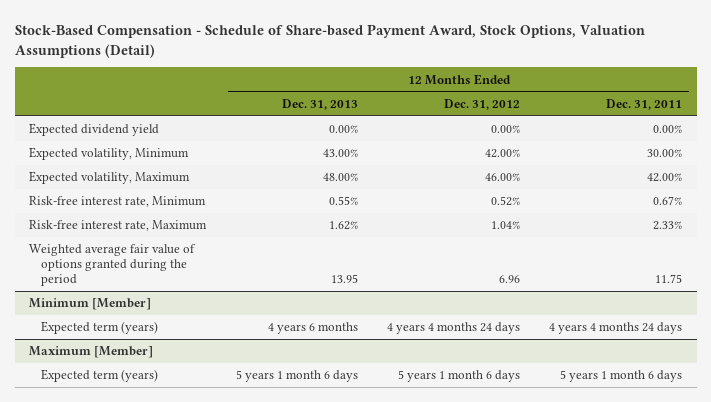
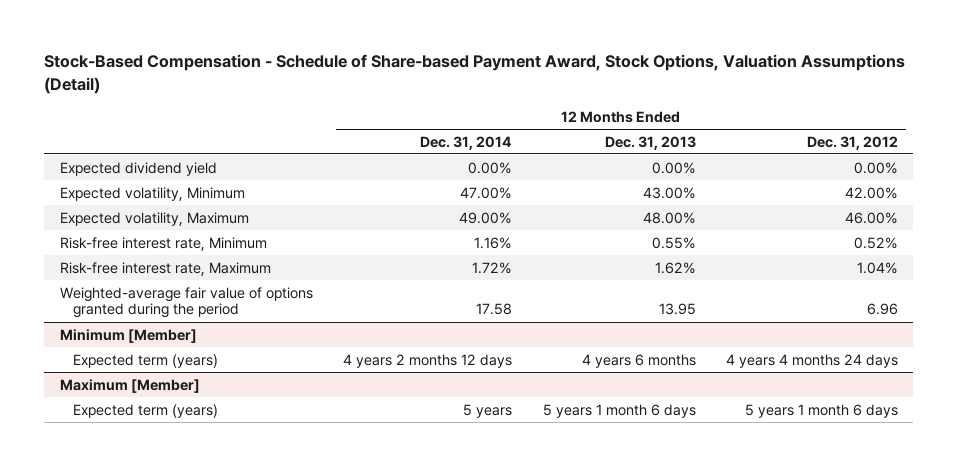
[605,98,682,110] Dec. 31, 2011 -> none
none -> [420,135,513,150] Dec. 31, 2014
[29,244,197,287] Weighted average fair value of options granted during the period -> [59,286,313,319] Weighted-average fair value of options granted during the period

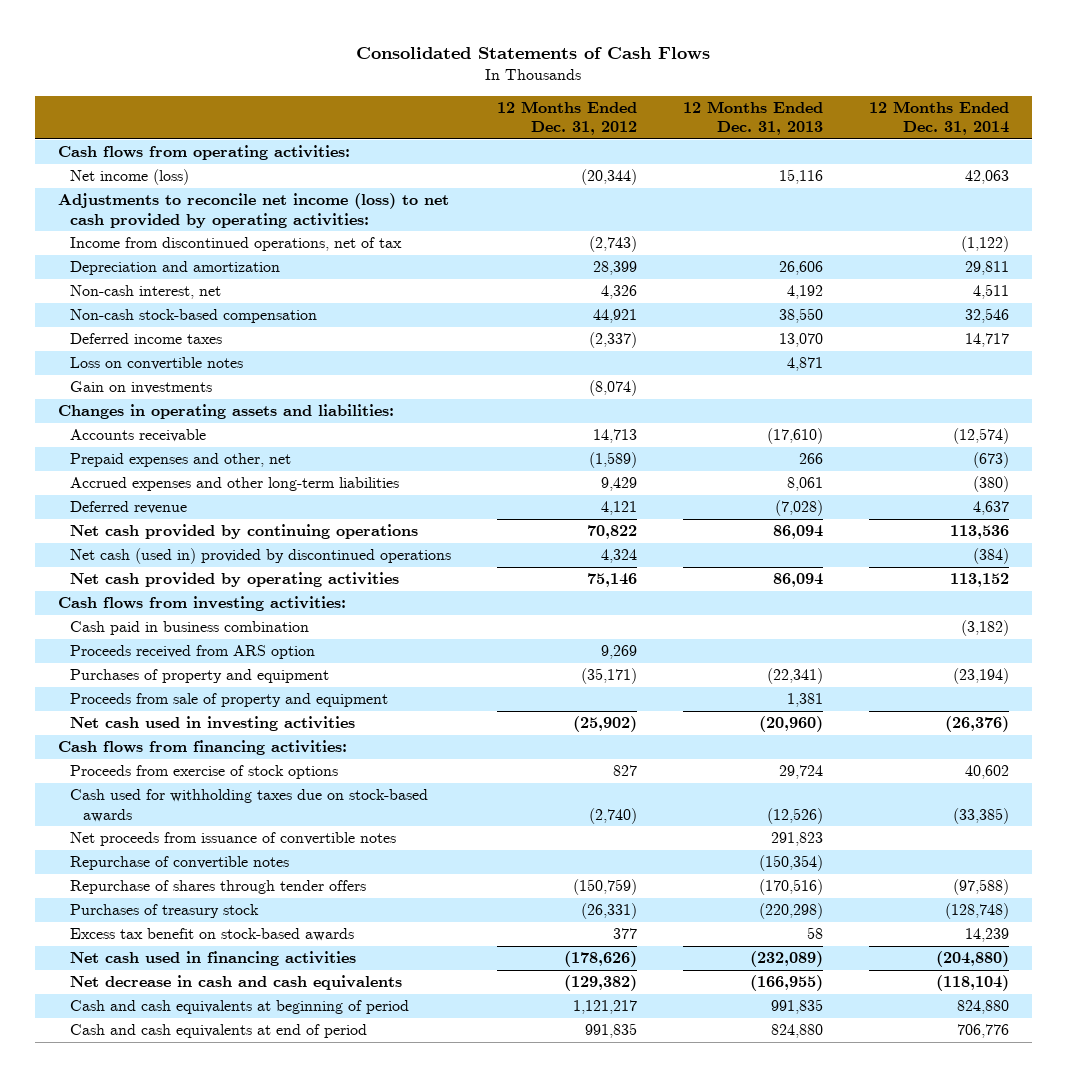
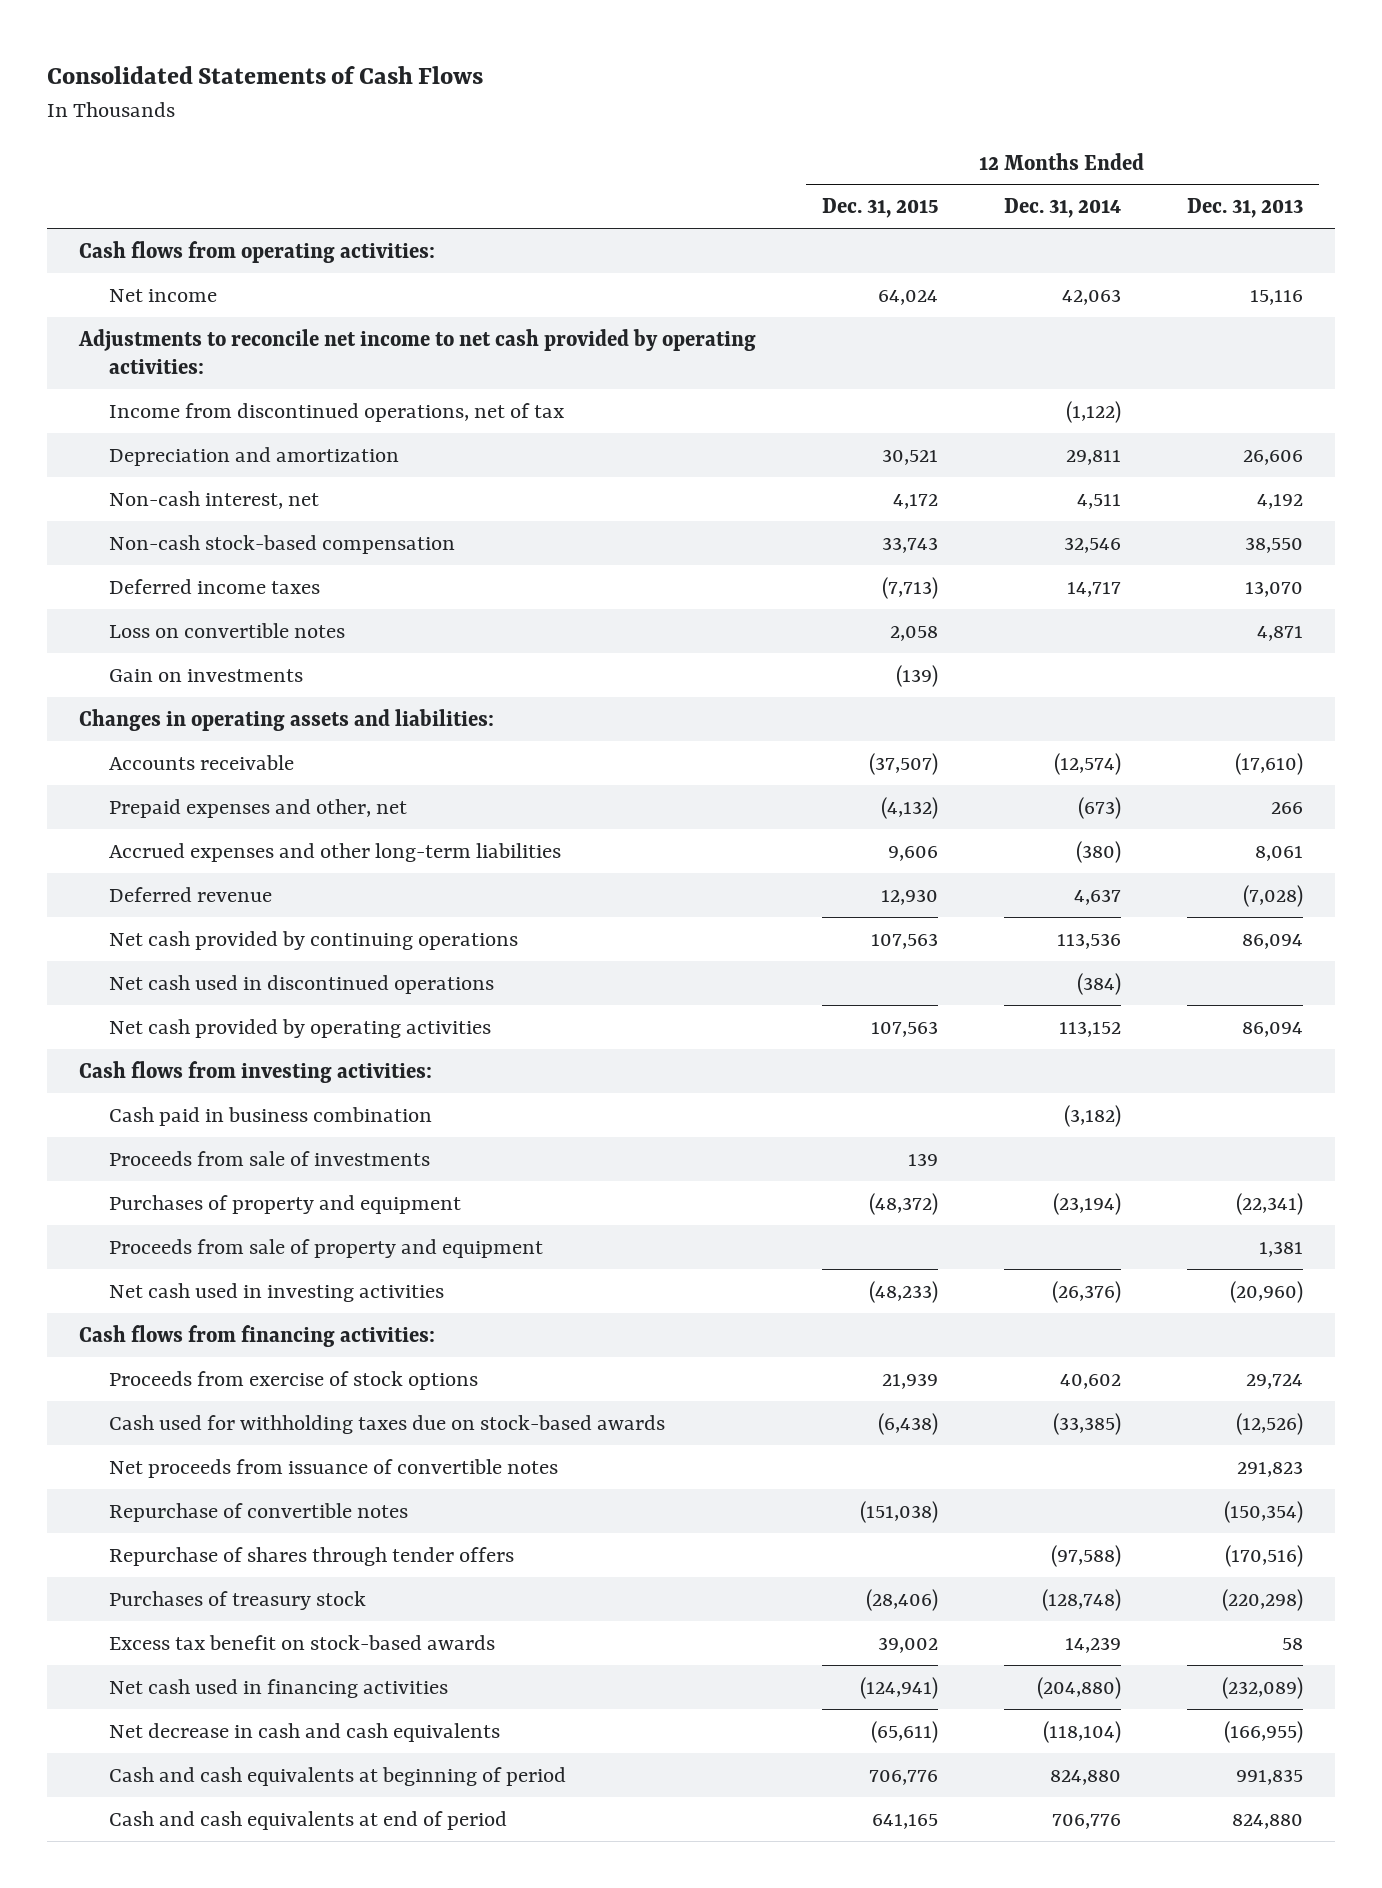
[497,101,638,136] 12 Months Ended Dec. 31, 2012 -> none
none -> [822,198,939,219] Dec. 31, 2015
[70,169,190,186] Net income (loss) -> [109,288,218,302] Net income
[57,193,449,228] Adjustments to reconcile net income (loss) to net cash provided by operating activities: -> [78,328,757,375] Adjustments to reconcile net income to net cash provided by operating activities:
[70,548,452,565] Net cash (used in) provided by discontinued operations -> [109,974,495,994] Net cash used in discontinued operations
[70,645,316,660] Proceeds received from ARS option -> none
none -> [109,1150,431,1166] Proceeds from sale of investments

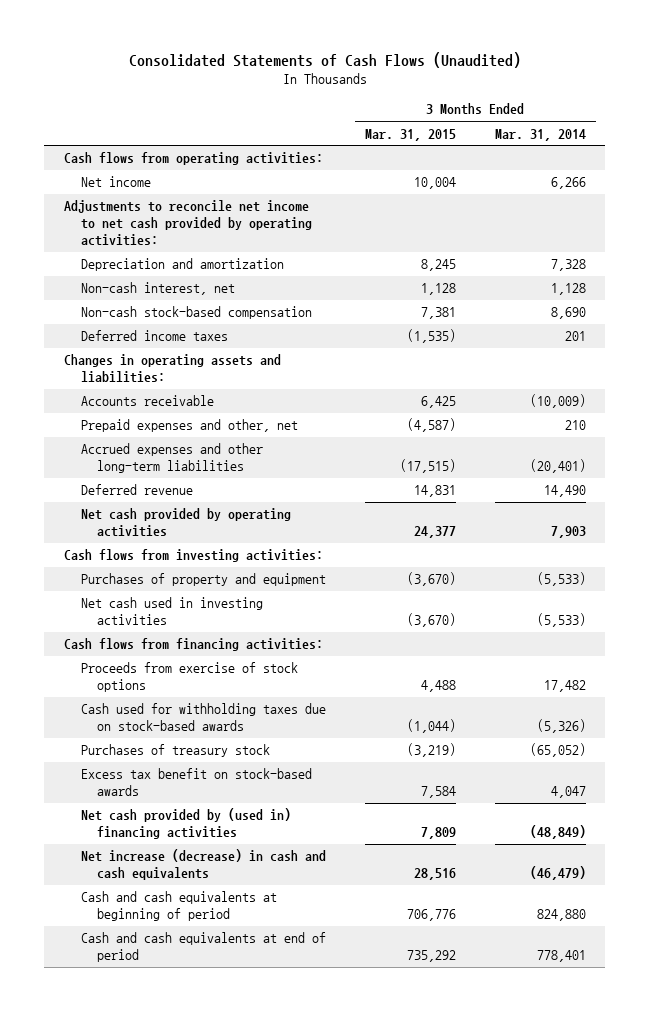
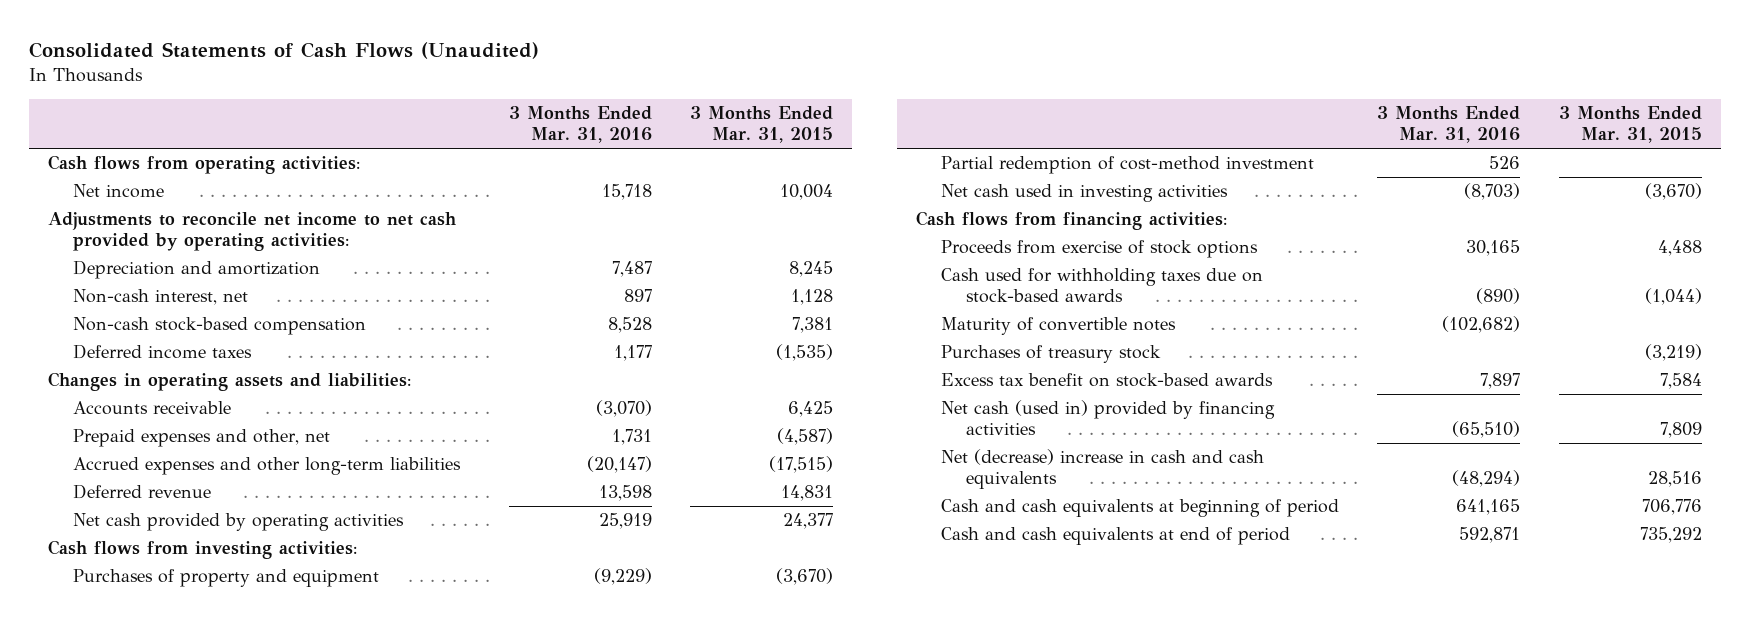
[494,128,586,141] Mar. 31, 2014 -> none
none -> [508,106,652,144] 3 Months Ended Mar. 31, 2016
none -> [940,156,1314,175] Partial redemption of cost-method investment
none -> [940,317,1176,336] Maturity of convertible notes
[80,808,291,840] Net cash provided by (used in) financing activities -> [940,400,1275,436] Net cash (used in) provided by financing activities
[80,849,326,881] Net increase (decrease) in cash and cash equivalents -> [940,449,1264,490] Net (decrease) increase in cash and cash equivalents

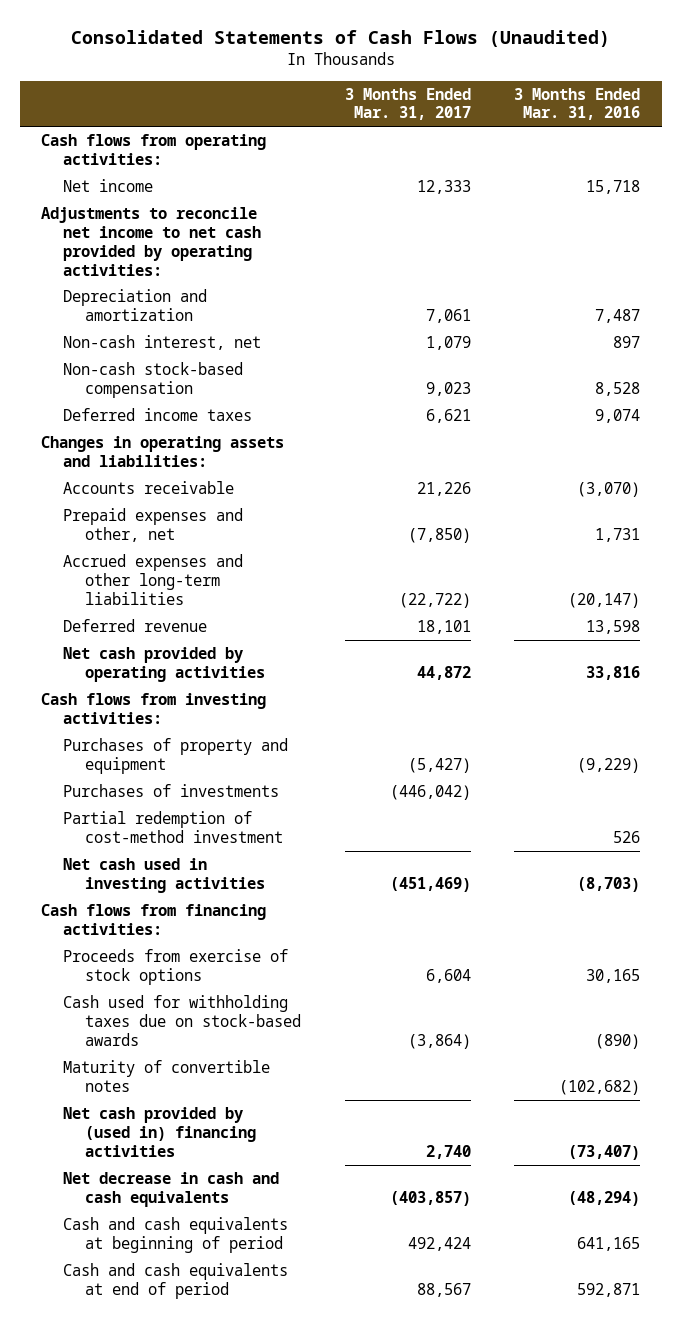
[690,106,834,144] 3 Months Ended Mar. 31, 2015 -> none
none -> [344,87,471,121] 3 Months Ended Mar. 31, 2017
[613,345,652,362] 1,177 -> [594,409,640,424] 9,074
[598,513,652,530] 25,919 -> [585,665,640,680] 33,816
none -> [63,784,280,798] Purchases of investments
[940,345,1161,364] Purchases of treasury stock -> none
[940,373,1273,388] Excess tax benefit on stock-based awards -> none
[940,400,1275,436] Net cash (used in) provided by financing activities -> [63,1107,257,1157] Net cash provided by (used in) financing activities
[1452,421,1521,439] (65,510) -> [567,1144,640,1160] (73,407)
[940,449,1264,490] Net (decrease) increase in cash and cash equivalents -> [63,1172,280,1207] Net decrease in cash and cash equivalents

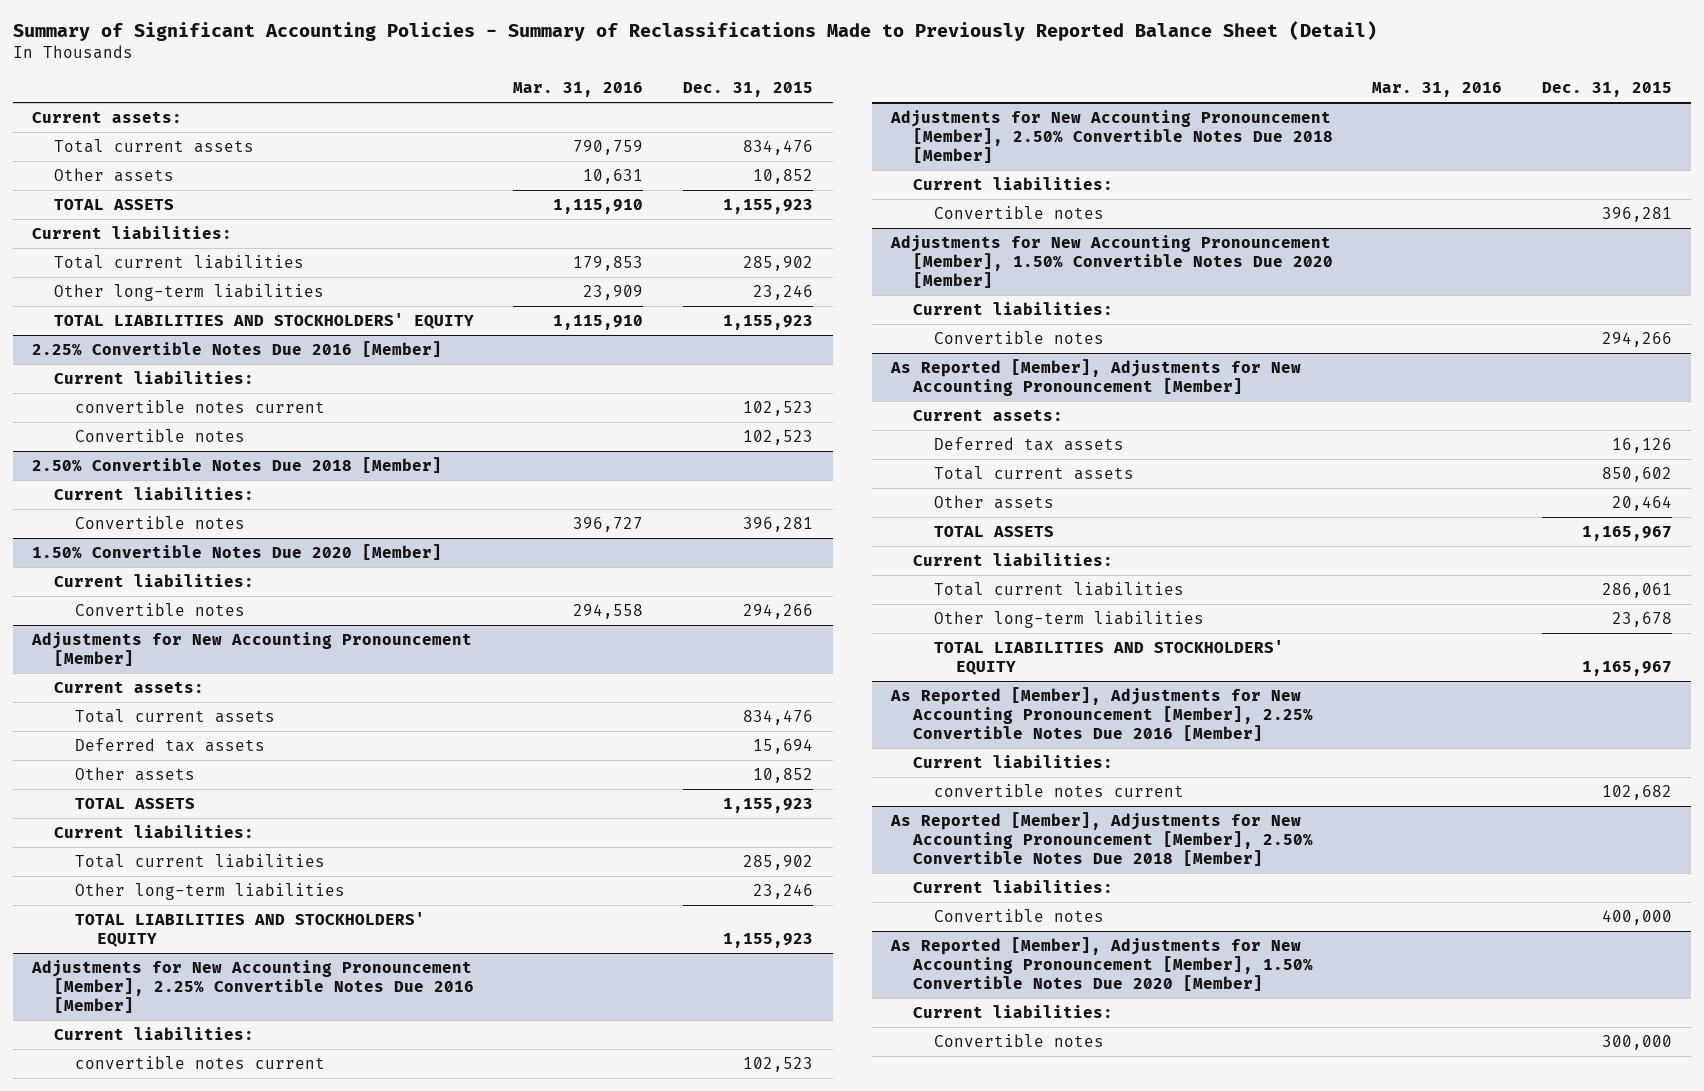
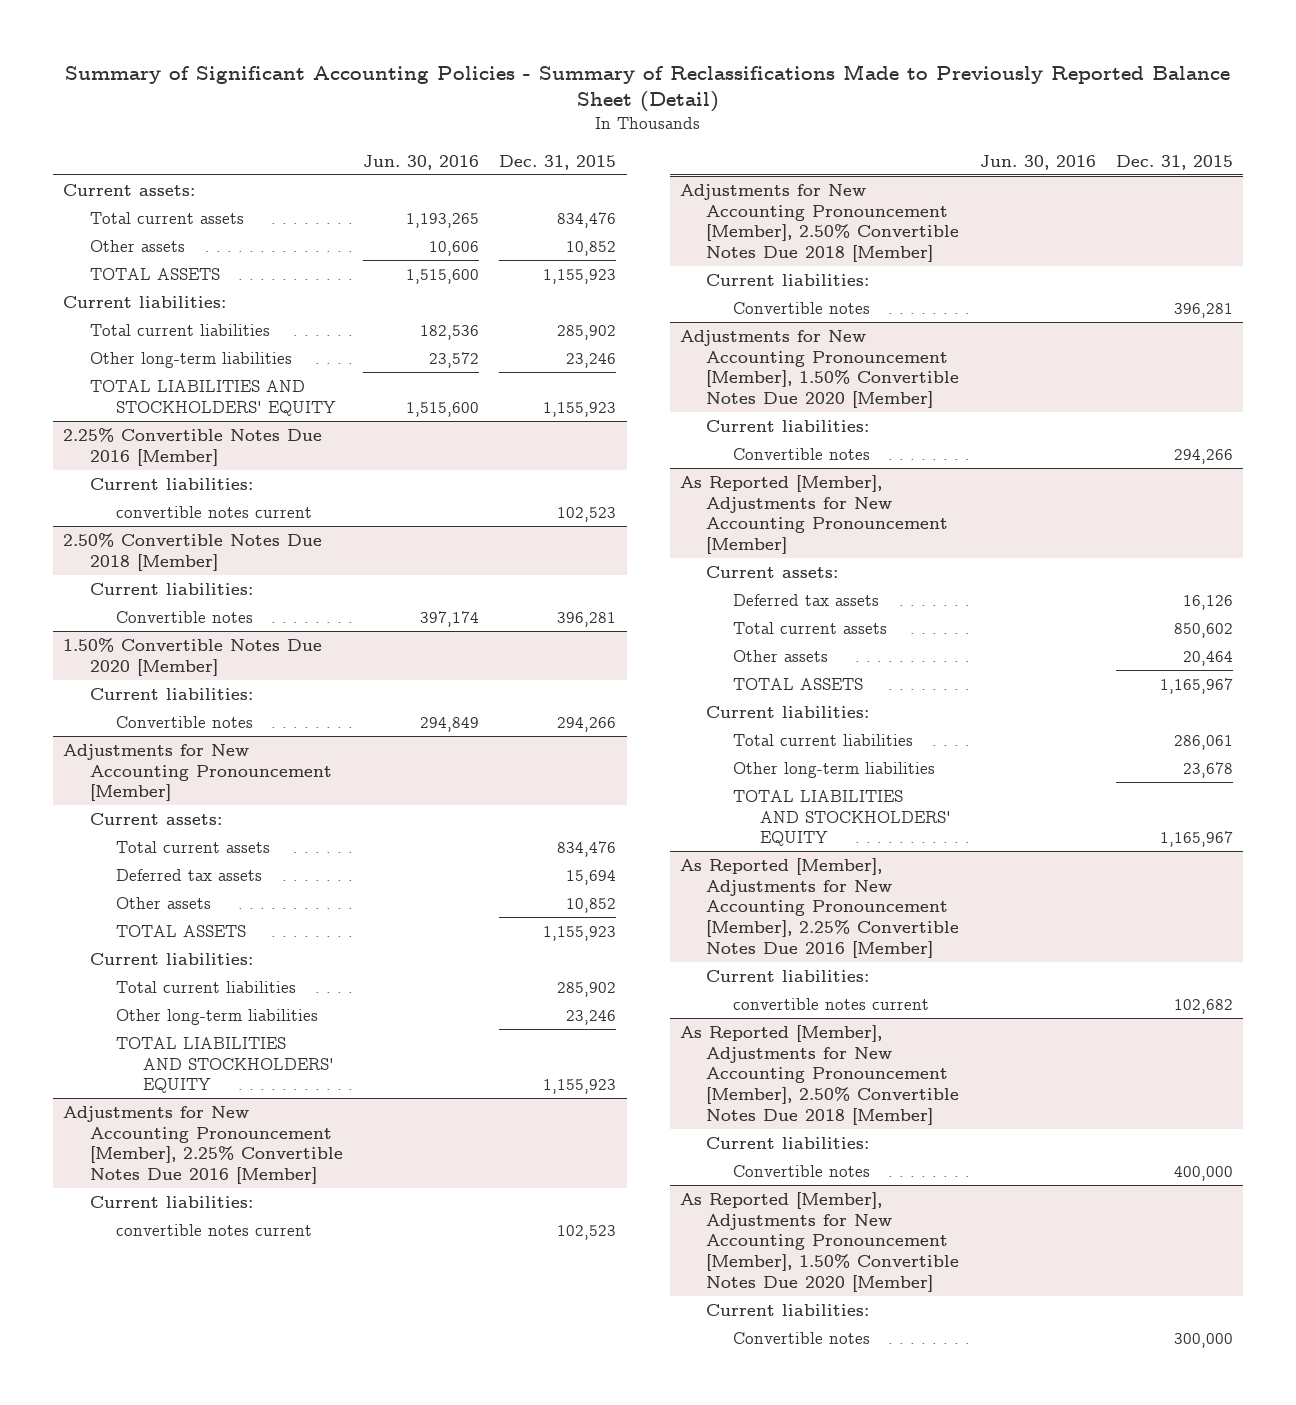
[513,82,644,98] Mar. 31, 2016 -> none
none -> [363,154,480,170] Jun. 30, 2016
[75,428,246,442] Convertible notes -> none

